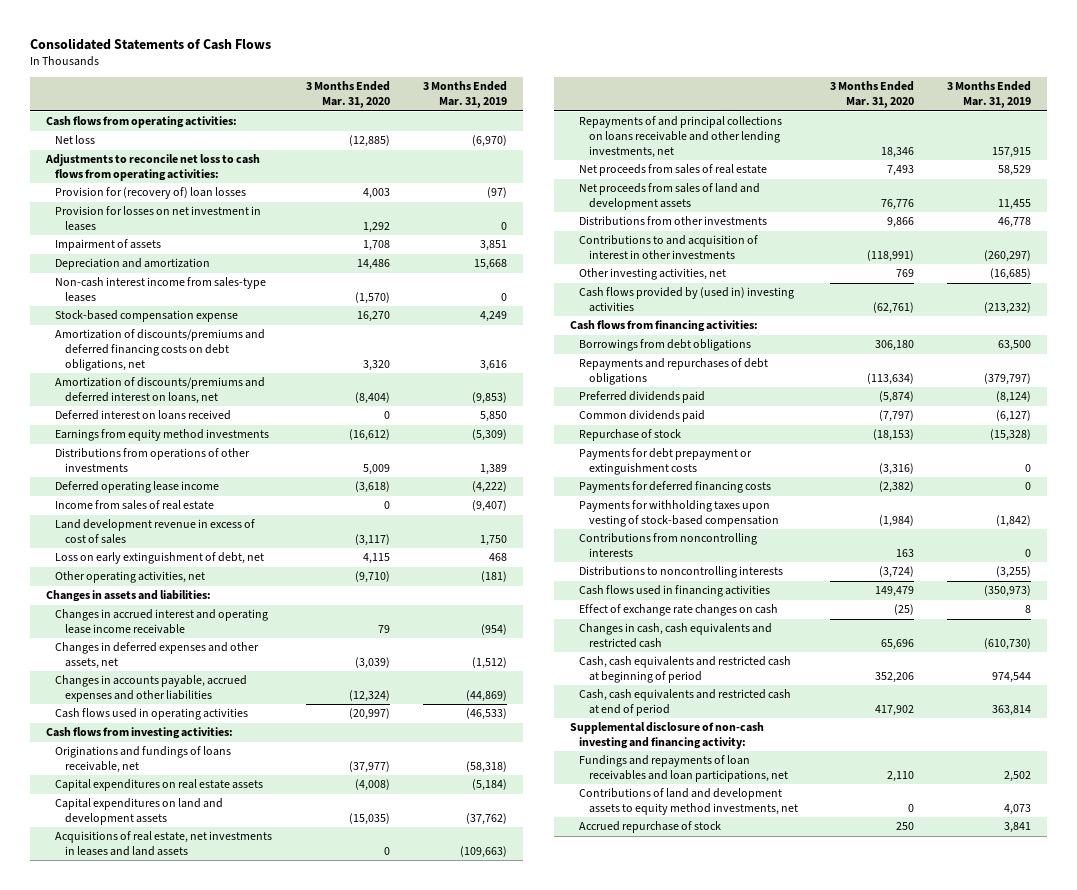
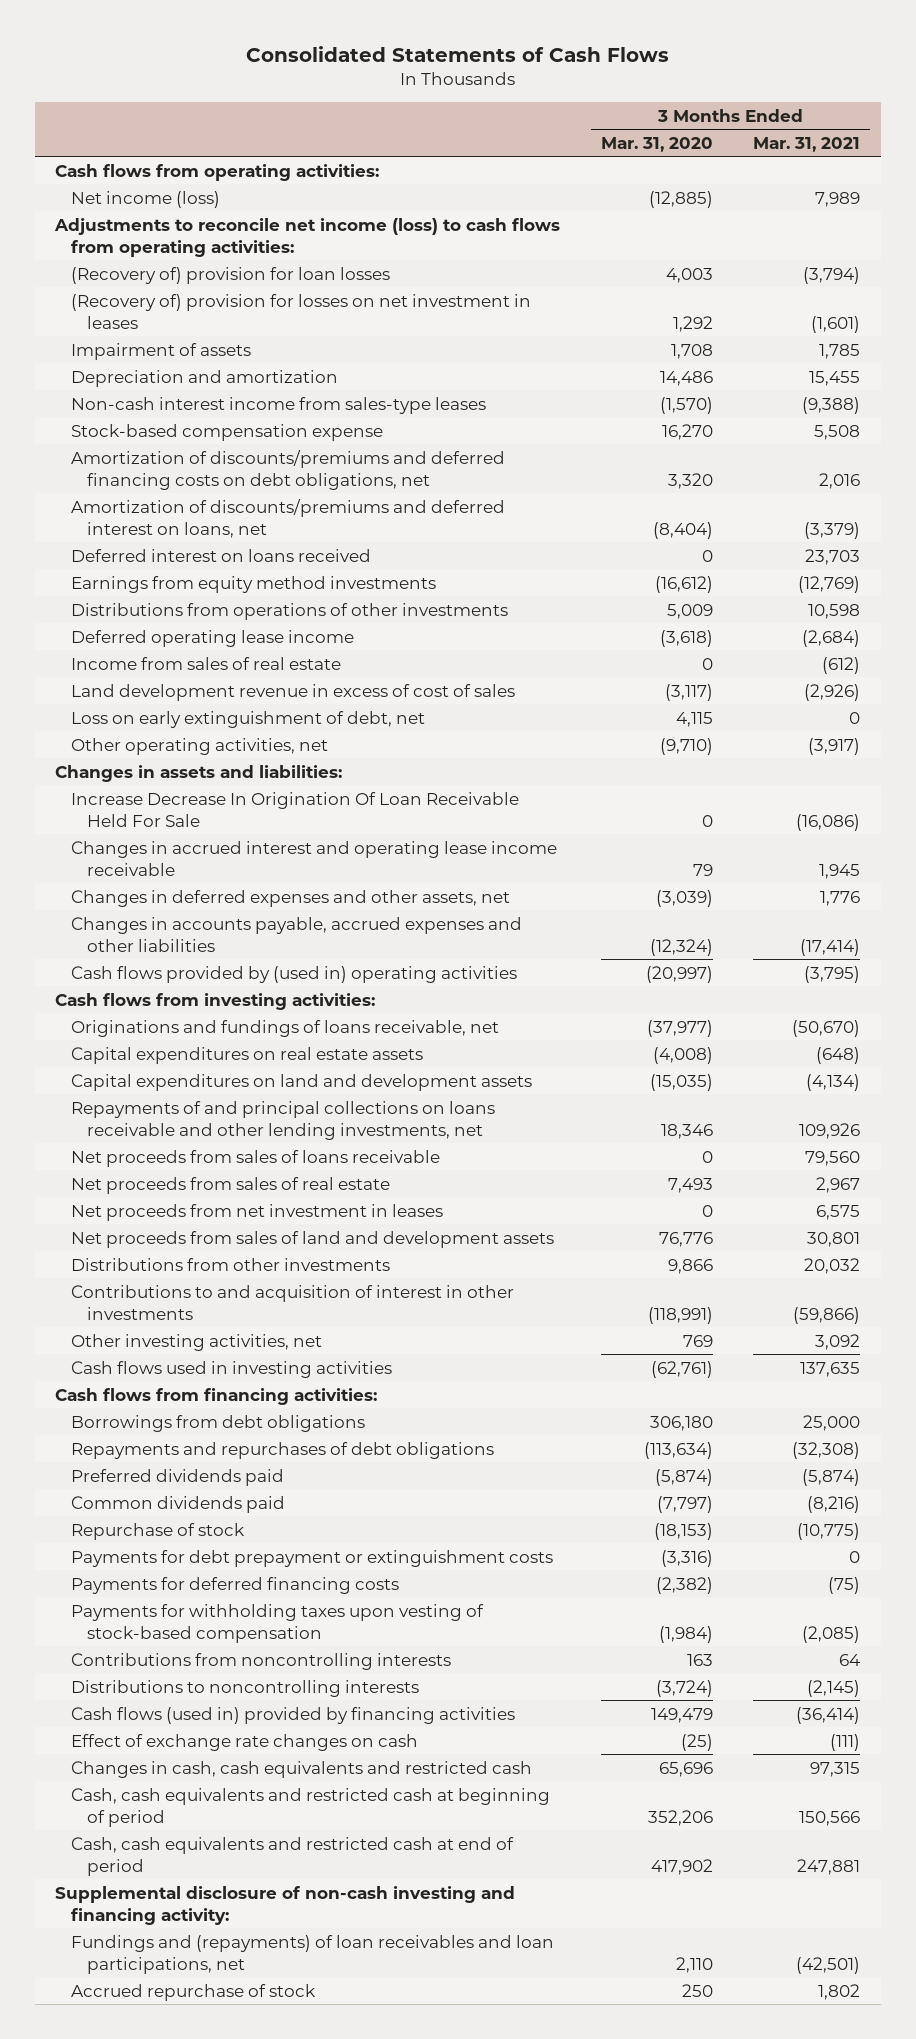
[422,81,507,109] 3 Months Ended Mar. 31, 2019 -> none
none -> [753,136,861,152] Mar. 31, 2021
[55,135,96,145] Net loss -> [71,190,221,208] Net income (loss)
[45,154,261,182] Adjustments to reconcile net loss to cash flows from operating activities: -> [54,217,561,257] Adjustments to reconcile net income (loss) to cash flows from operating activities:
[55,187,247,200] Provision for (recovery of) loan losses -> [71,266,391,284] (Recovery of) provision for loan losses
[55,206,262,232] Provision for losses on net investment in leases -> [71,293,532,329] (Recovery of) provision for losses on net investment in leases
none -> [71,791,520,827] Increase Decrease In Origination Of Loan Receivable Held For Sale
[55,708,249,721] Cash flows used in operating activities -> [71,965,518,983] Cash flows provided by (used in) operating activities
[55,831,273,857] Acquisitions of real estate, net investments in leases and land assets -> none
none -> [71,1149,441,1167] Net proceeds from sales of loans receivable
none -> [71,1203,444,1221] Net proceeds from net investment in leases
[579,287,795,313] Cash flows provided by (used in) investing activities -> [71,1360,393,1378] Cash flows used in investing activities
[579,585,771,598] Cash flows used in financing activities -> [71,1706,516,1724] Cash flows (used in) provided by financing activities
[579,788,798,816] Contributions of land and development assets to equity method investments, net -> none
[579,755,788,783] Fundings and repayments of loan receivables and loan participations, net -> [71,1934,555,1974] Fundings and (repayments) of loan receivables and loan participations, net

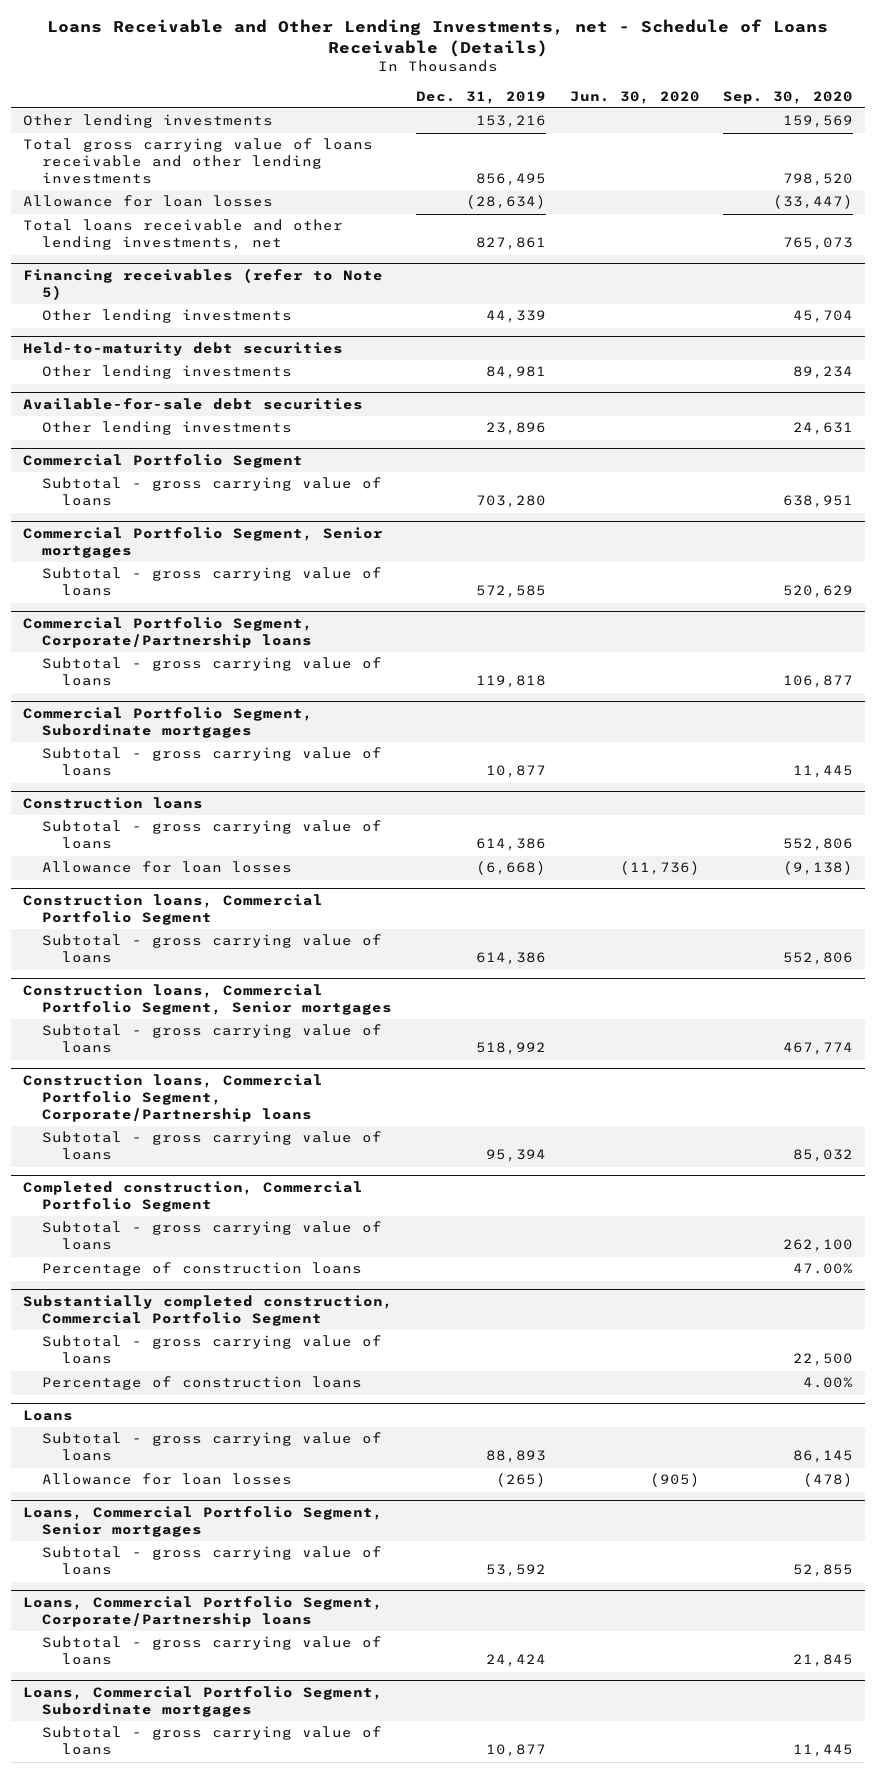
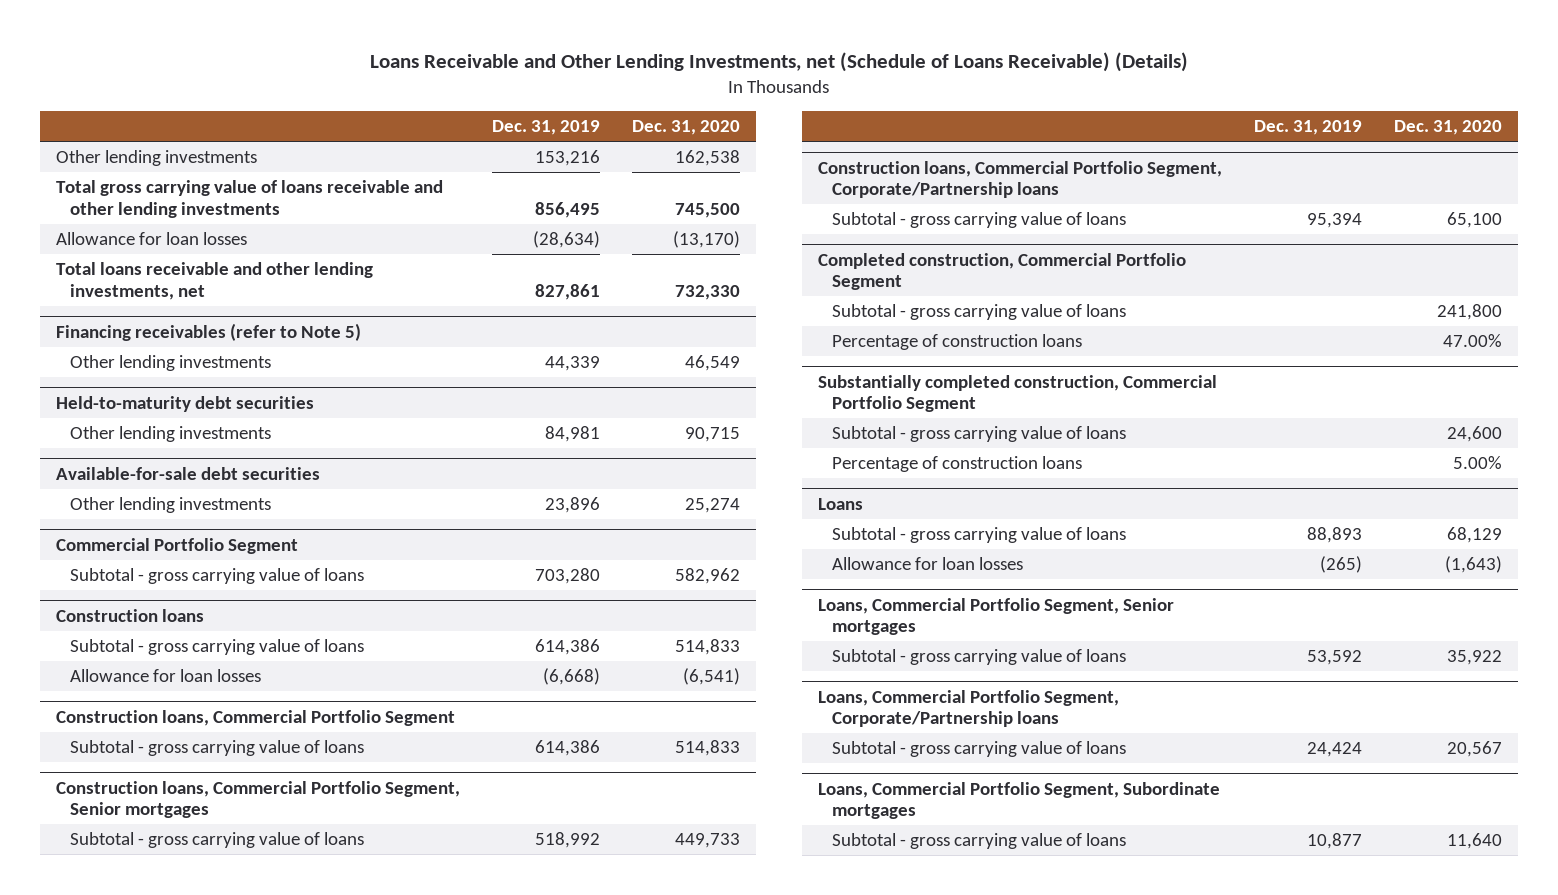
[46,18,828,57] Loans Receivable and Other Lending Investments, net - Schedule of Loans Receivable (Details) -> [370,52,1189,73] Loans Receivable and Other Lending Investments, net (Schedule of Loans Receivable) (Details)
[569,90,700,104] Jun. 30, 2020 -> none
[722,90,853,104] Sep. 30, 2020 -> none
none -> [632,120,741,136] Dec. 31, 2020
[22,526,383,558] Commercial Portfolio Segment, Senior mortgages -> none
[42,567,383,597] Subtotal - gross carrying value of loans -> none
[22,616,313,648] Commercial Portfolio Segment, Corporate/Partnership loans -> none
[42,657,383,687] Subtotal - gross carrying value of loans -> none
[22,706,313,738] Commercial Portfolio Segment, Subordinate mortgages -> none
[42,747,383,777] Subtotal - gross carrying value of loans -> none

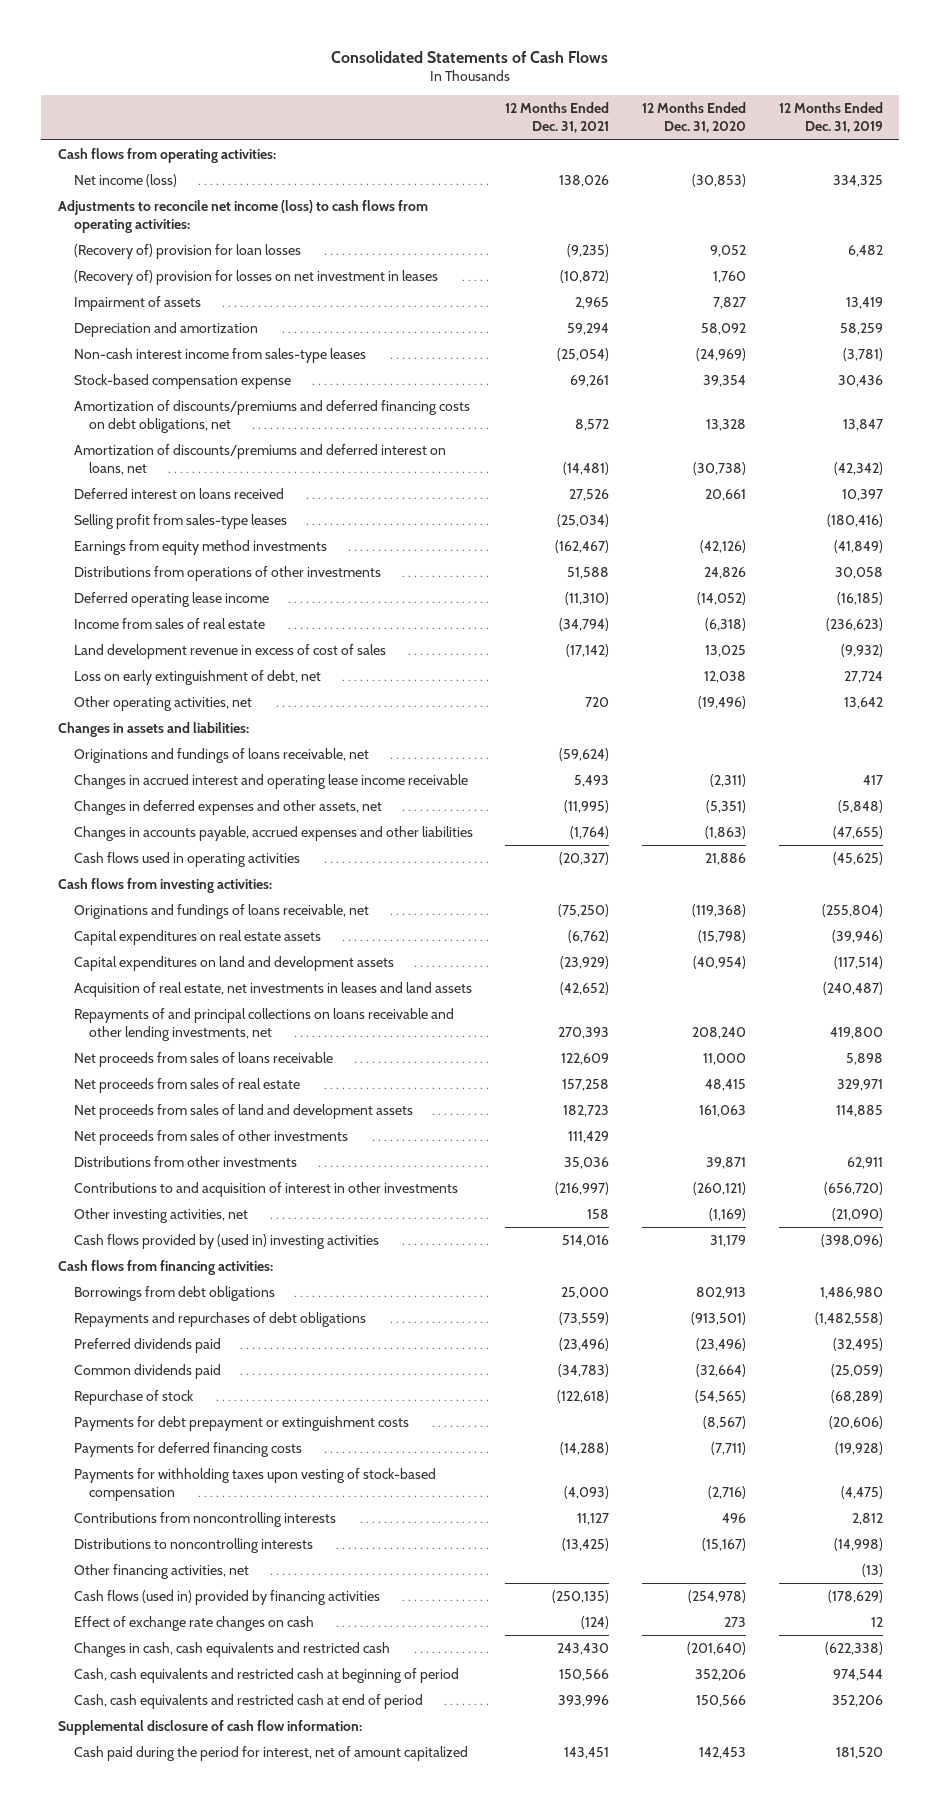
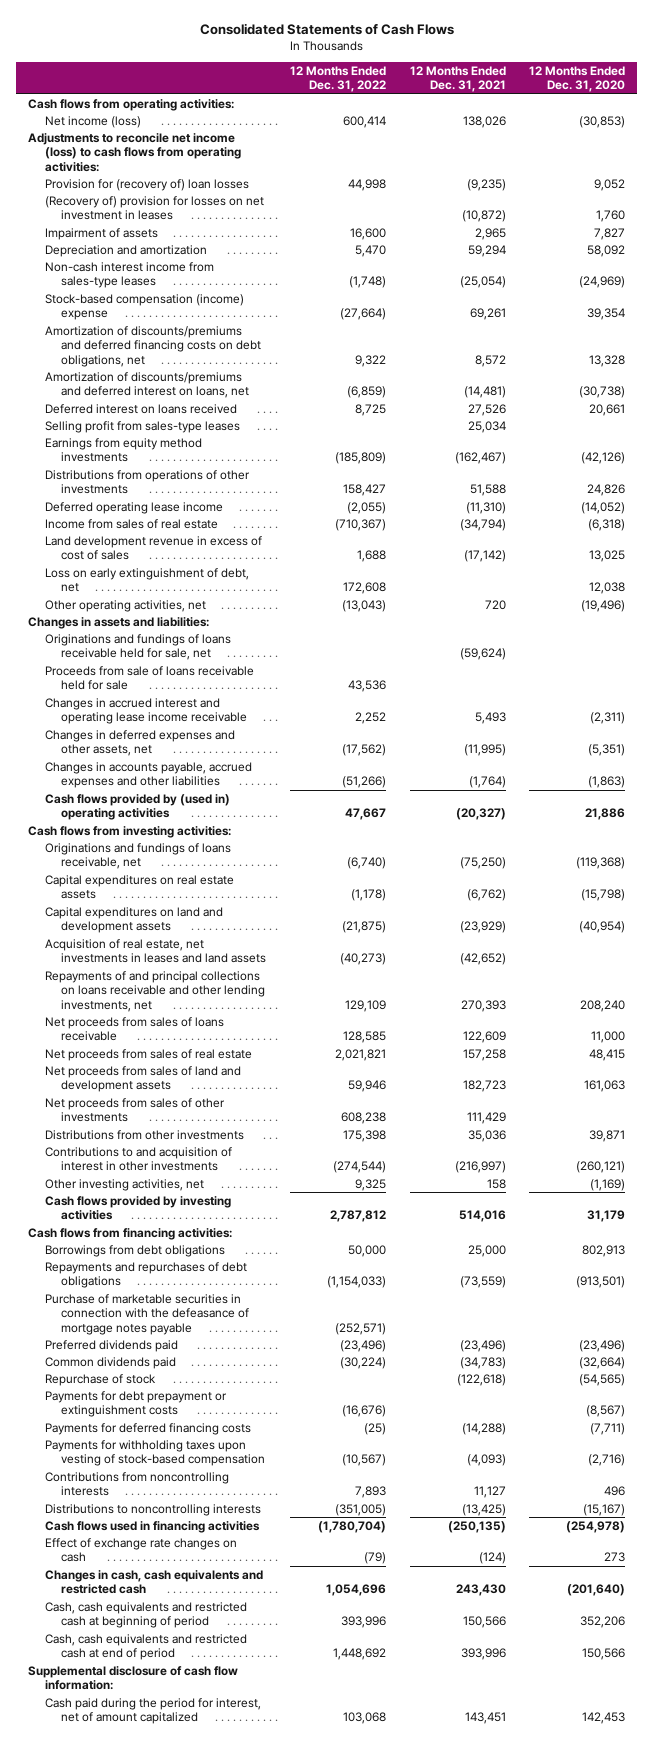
[778,102,883,134] 12 Months Ended Dec. 31, 2019 -> none
none -> [289,65,386,93] 12 Months Ended Dec. 31, 2022
[73,244,301,260] (Recovery of) provision for loan losses -> [44,178,249,191] Provision for (recovery of) loan losses
[73,374,291,390] Stock-based compensation expense -> [44,293,244,321] Stock-based compensation (income) expense
[557,514,610,528] (25,034) -> [467,420,506,433] 25,034
[73,748,369,764] Originations and fundings of loans receivable, net -> [44,633,231,661] Originations and fundings of loans receivable held for sale, net
none -> [44,665,254,691] Proceeds from sale of loans receivable held for sale
[73,852,300,868] Cash flows used in operating activities -> [44,793,230,821] Cash flows provided by (used in) operating activities
[73,1234,379,1250] Cash flows provided by (used in) investing activities -> [44,1195,231,1221] Cash flows provided by investing activities
none -> [44,1293,250,1335] Purchase of marketable securities in connection with the defeasance of mortgage notes payable
[73,1564,249,1580] Other financing activities, net -> none
[73,1590,380,1606] Cash flows (used in) provided by financing activities -> [44,1520,260,1533] Cash flows used in financing activities

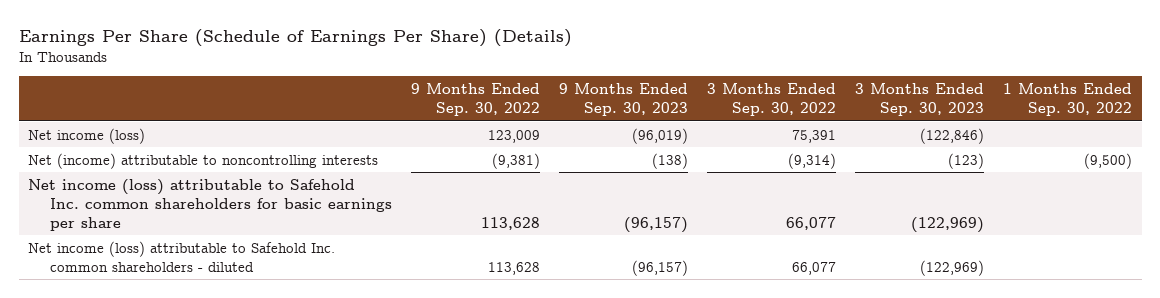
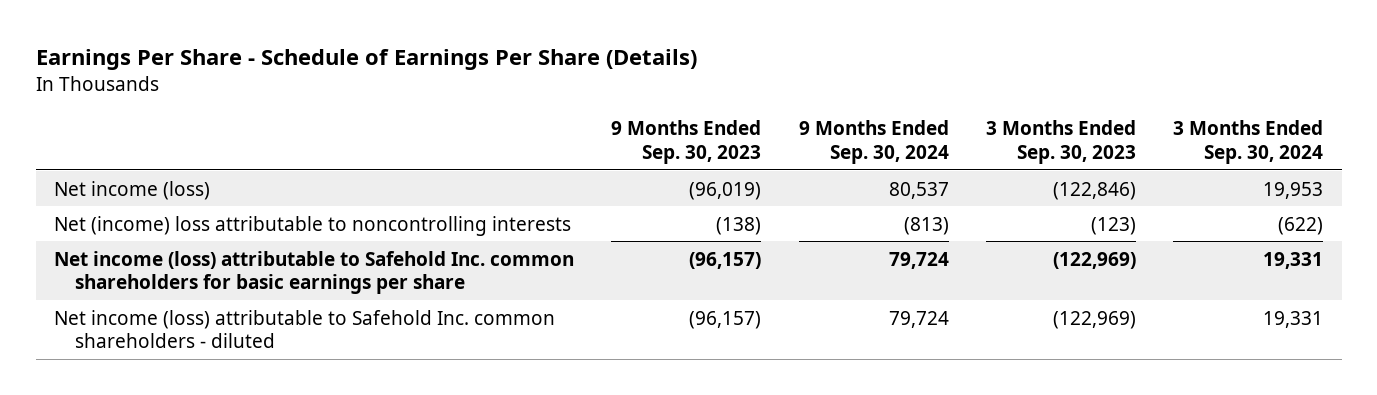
[18,28,572,47] Earnings Per Share (Schedule of Earnings Per Share) (Details) -> [35,49,697,71] Earnings Per Share - Schedule of Earnings Per Share (Details)
[411,83,541,117] 9 Months Ended Sep. 30, 2022 -> none
[707,83,837,117] 3 Months Ended Sep. 30, 2022 -> none
[1003,83,1133,117] 1 Months Ended Sep. 30, 2022 -> none
none -> [798,120,949,164] 9 Months Ended Sep. 30, 2024
none -> [1172,120,1323,164] 3 Months Ended Sep. 30, 2024
[28,152,379,169] Net (income) attributable to noncontrolling interests -> [54,215,572,236] Net (income) loss attributable to noncontrolling interests

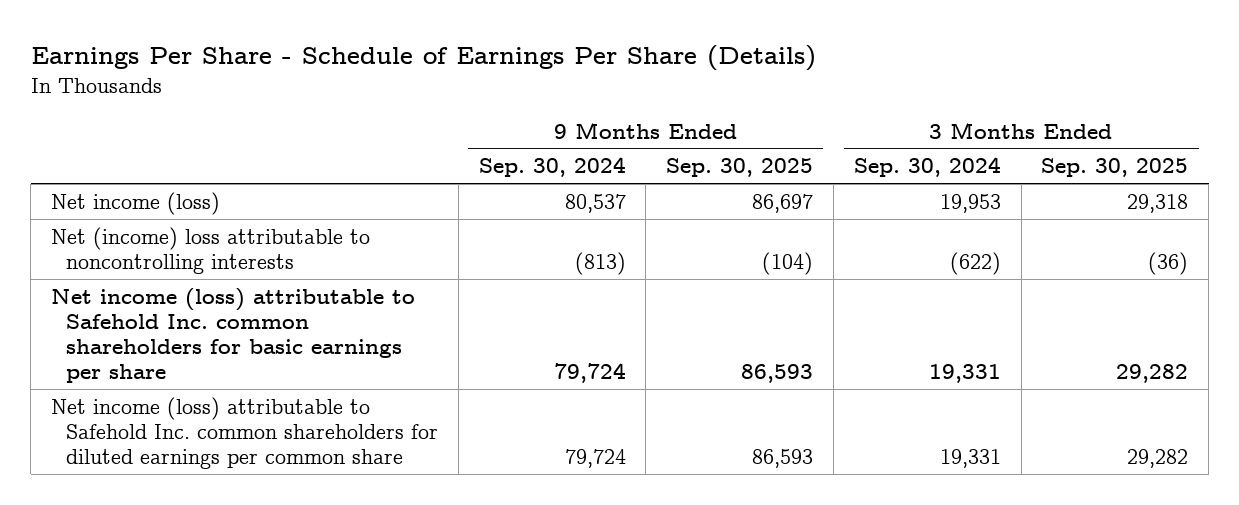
[611,120,762,164] 9 Months Ended Sep. 30, 2023 -> none
[985,120,1136,164] 3 Months Ended Sep. 30, 2023 -> none
none -> [666,158,814,178] Sep. 30, 2025
none -> [1041,158,1189,178] Sep. 30, 2025
[54,309,556,349] Net income (loss) attributable to Safehold Inc. common shareholders - diluted -> [50,396,439,469] Net income (loss) attributable to Safehold Inc. common shareholders for diluted earnings per common share

